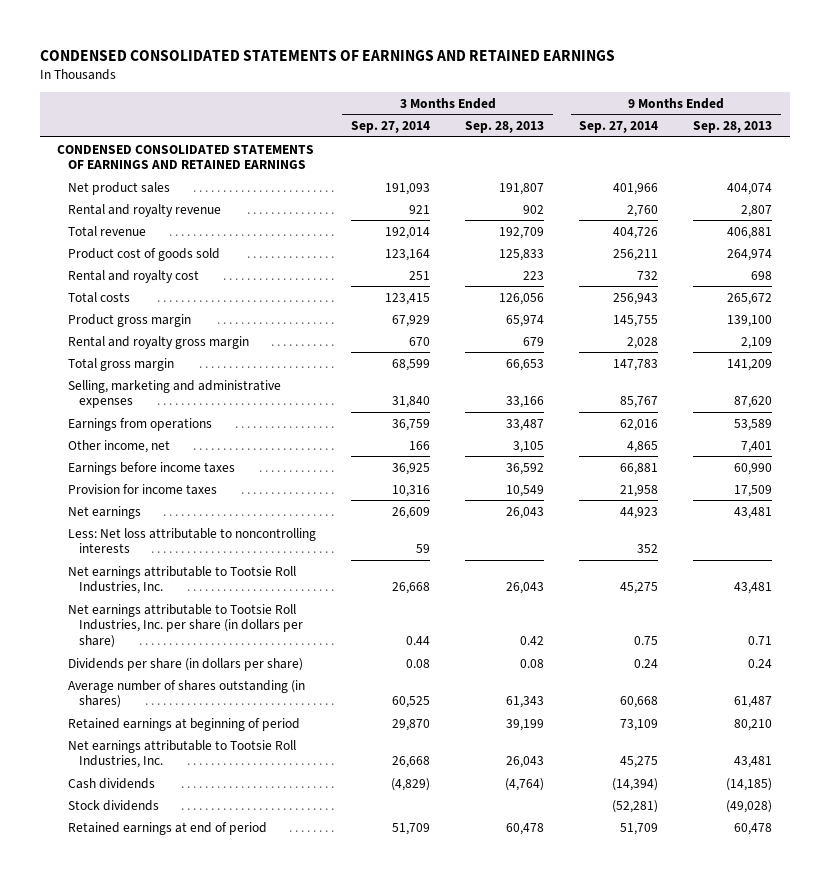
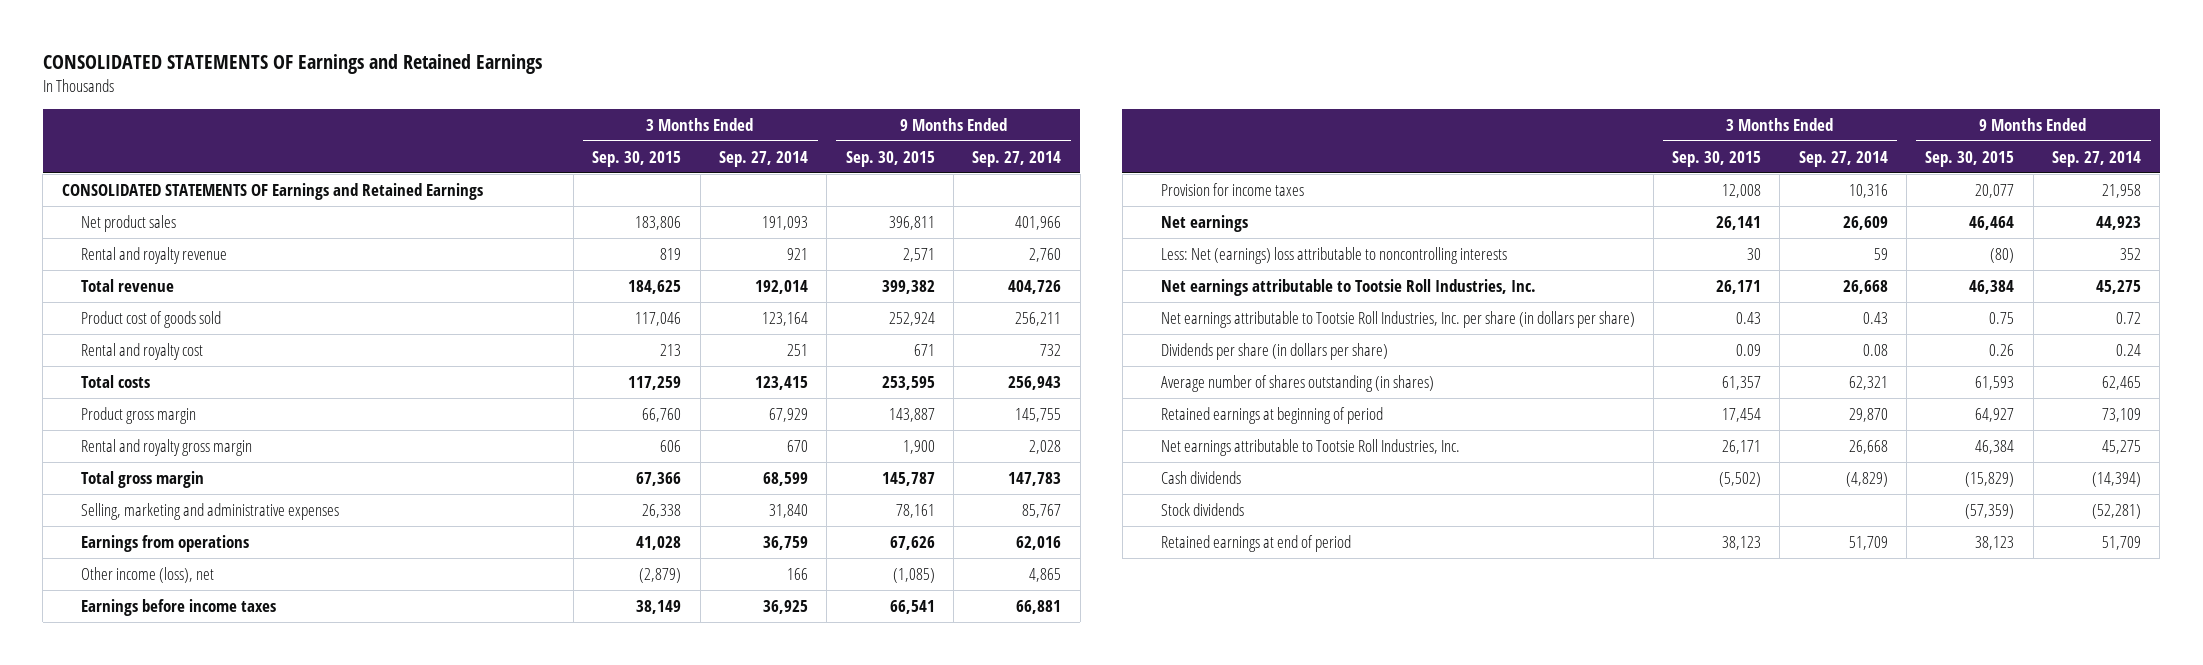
[39,49,615,61] CONDENSED CONSOLIDATED STATEMENTS OF EARNINGS AND RETAINED EARNINGS -> [42,54,542,75] CONSOLIDATED STATEMENTS OF Earnings and Retained Earnings
[465,121,545,134] Sep. 28, 2013 -> none
[693,121,773,134] Sep. 28, 2013 -> none
none -> [592,150,682,167] Sep. 30, 2015
none -> [845,150,935,167] Sep. 30, 2015
[57,144,315,170] CONDENSED CONSOLIDATED STATEMENTS OF EARNINGS AND RETAINED EARNINGS -> [61,182,483,200] CONSOLIDATED STATEMENTS OF Earnings and Retained Earnings
[67,439,170,453] Other income, net -> [80,566,214,583] Other income (loss), net
[67,527,316,554] Less: Net loss attributable to noncontrolling interests -> [1160,246,1507,264] Less: Net (earnings) loss attributable to noncontrolling interests
[406,636,431,646] 0.44 -> [1862,311,1888,324] 0.43
[634,636,659,646] 0.75 -> [2116,311,2142,324] 0.72
[392,696,431,709] 60,525 -> [1848,375,1888,390] 62,321
[620,696,659,709] 60,668 -> [2102,375,2142,390] 62,465

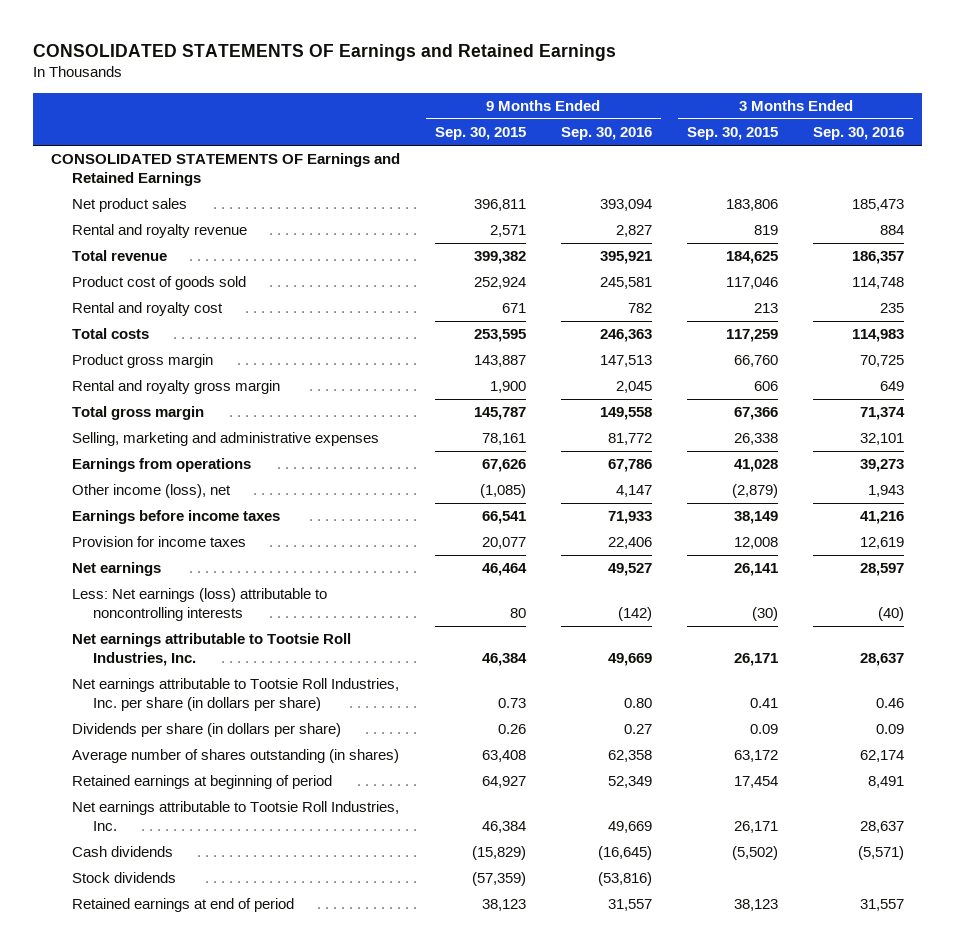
[719,150,809,167] Sep. 27, 2014 -> none
[972,150,1062,167] Sep. 27, 2014 -> none
none -> [561,127,653,141] Sep. 30, 2016
none -> [813,127,905,141] Sep. 30, 2016
[1160,246,1507,264] Less: Net (earnings) loss attributable to noncontrolling interests -> [72,588,328,621] Less: Net earnings (loss) attributable to noncontrolling interests
[1747,247,1762,260] 30 -> [752,606,779,621] (30)
[1990,247,2015,263] (80) -> [509,607,526,618] 80
[1736,311,1762,324] 0.43 -> [750,697,779,708] 0.41
[1989,311,2015,324] 0.75 -> [497,697,526,708] 0.73
[1722,375,1762,390] 61,357 -> [734,750,779,763] 63,172
[1975,375,2015,390] 61,593 -> [481,750,526,763] 63,408

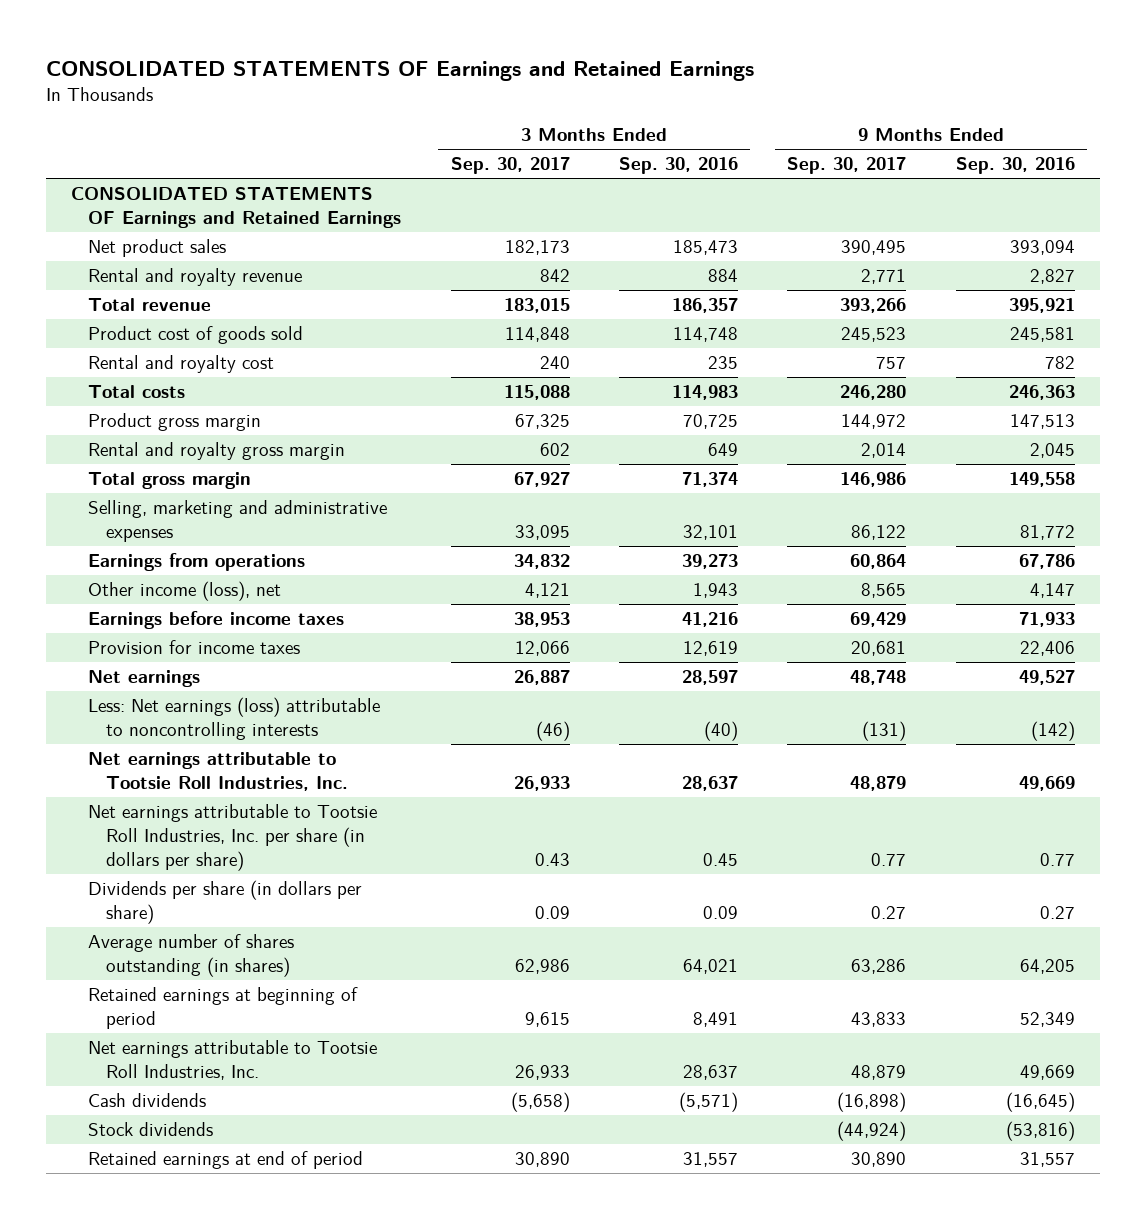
[434,127,526,141] Sep. 30, 2015 -> none
[687,127,779,141] Sep. 30, 2015 -> none
none -> [450,157,570,175] Sep. 30, 2017
none -> [787,157,907,175] Sep. 30, 2017
[624,697,653,708] 0.80 -> [1039,852,1075,866] 0.77
[876,697,905,708] 0.46 -> [703,852,739,866] 0.45
[608,750,653,763] 62,358 -> [1019,958,1075,974] 64,205
[860,750,905,763] 62,174 -> [683,958,739,974] 64,021

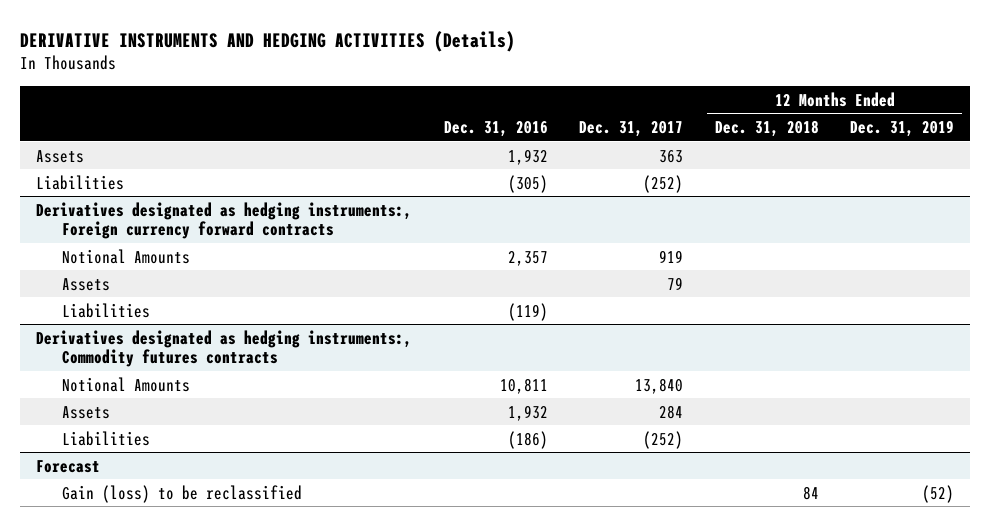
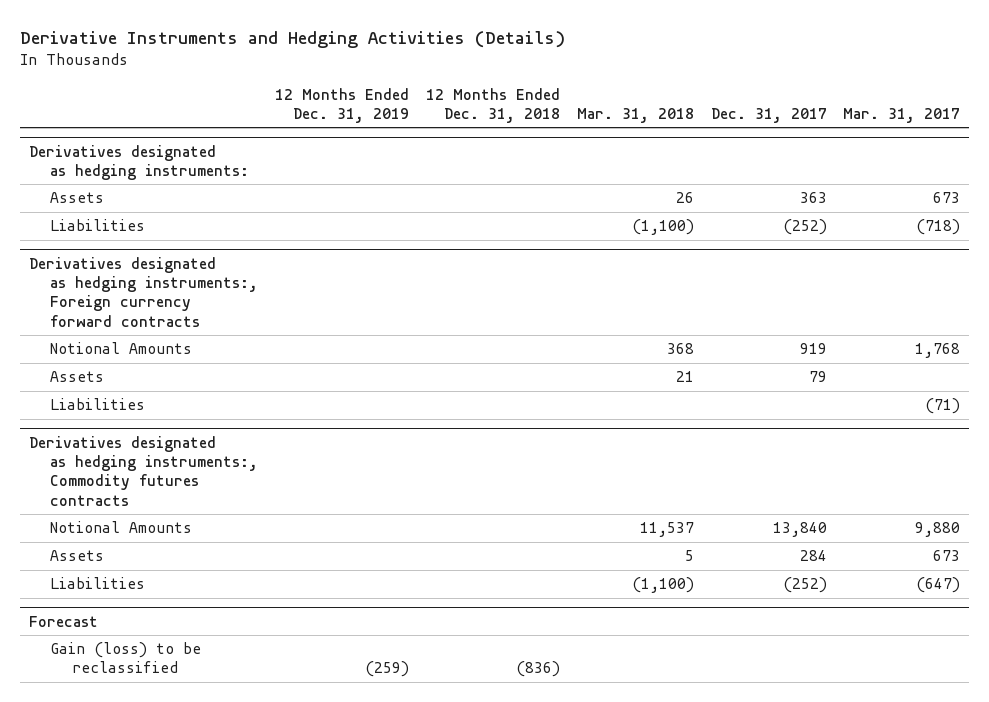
[20,30,516,52] DERIVATIVE INSTRUMENTS AND HEDGING ACTIVITIES (Details) -> [20,31,566,49] Derivative Instruments and Hedging Activities (Details)
[443,120,548,137] Dec. 31, 2016 -> none
none -> [576,108,694,124] Mar. 31, 2018
none -> [843,108,961,124] Mar. 31, 2017
none -> [28,144,250,181] Derivatives designated as hedging instruments:
[802,485,819,500] 84 -> [515,661,560,678] (836)
[922,484,955,503] (52) -> [365,661,410,678] (259)

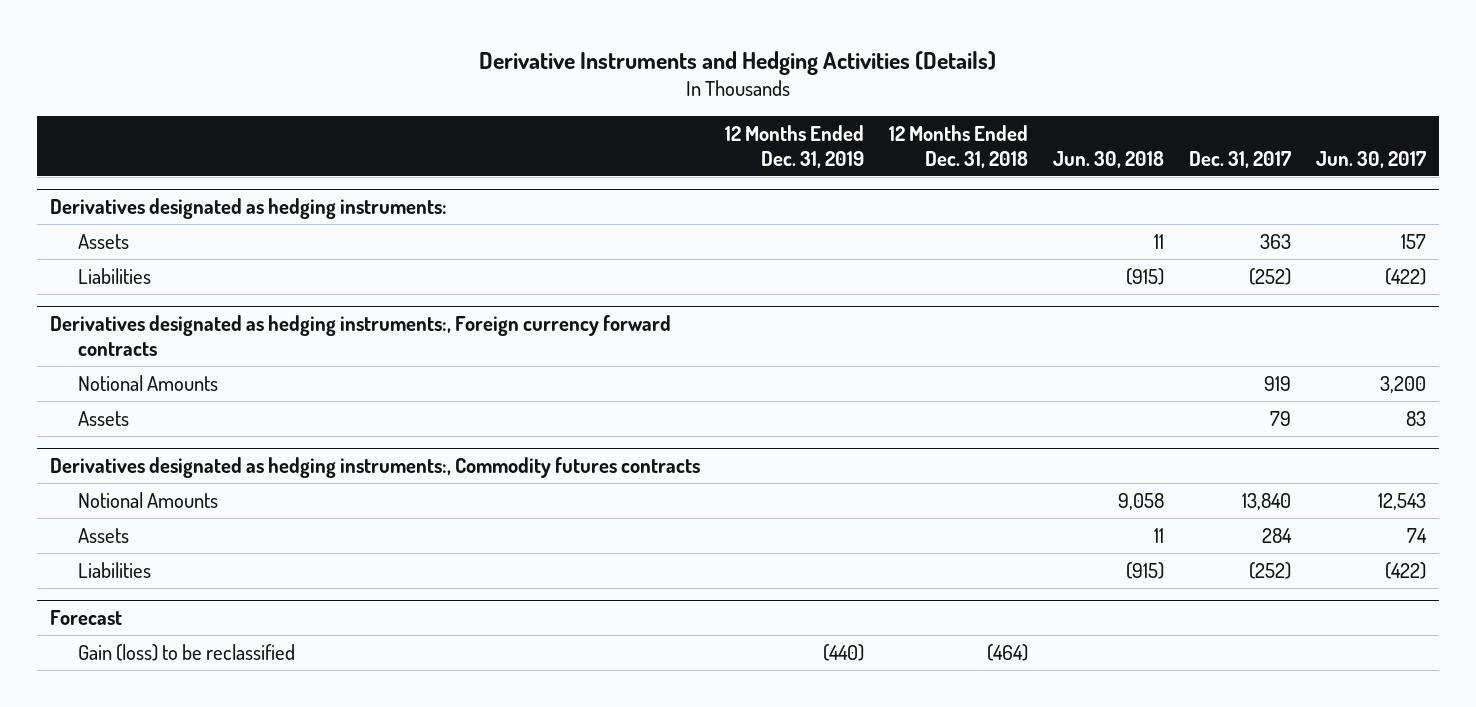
[576,108,694,124] Mar. 31, 2018 -> none
[843,108,961,124] Mar. 31, 2017 -> none
none -> [1053,150,1165,168] Jun. 30, 2018
none -> [1316,150,1427,168] Jun. 30, 2017
[50,398,146,411] Liabilities -> none
[365,661,410,678] (259) -> [822,643,864,661] (440)
[515,661,560,678] (836) -> [986,643,1028,661] (464)

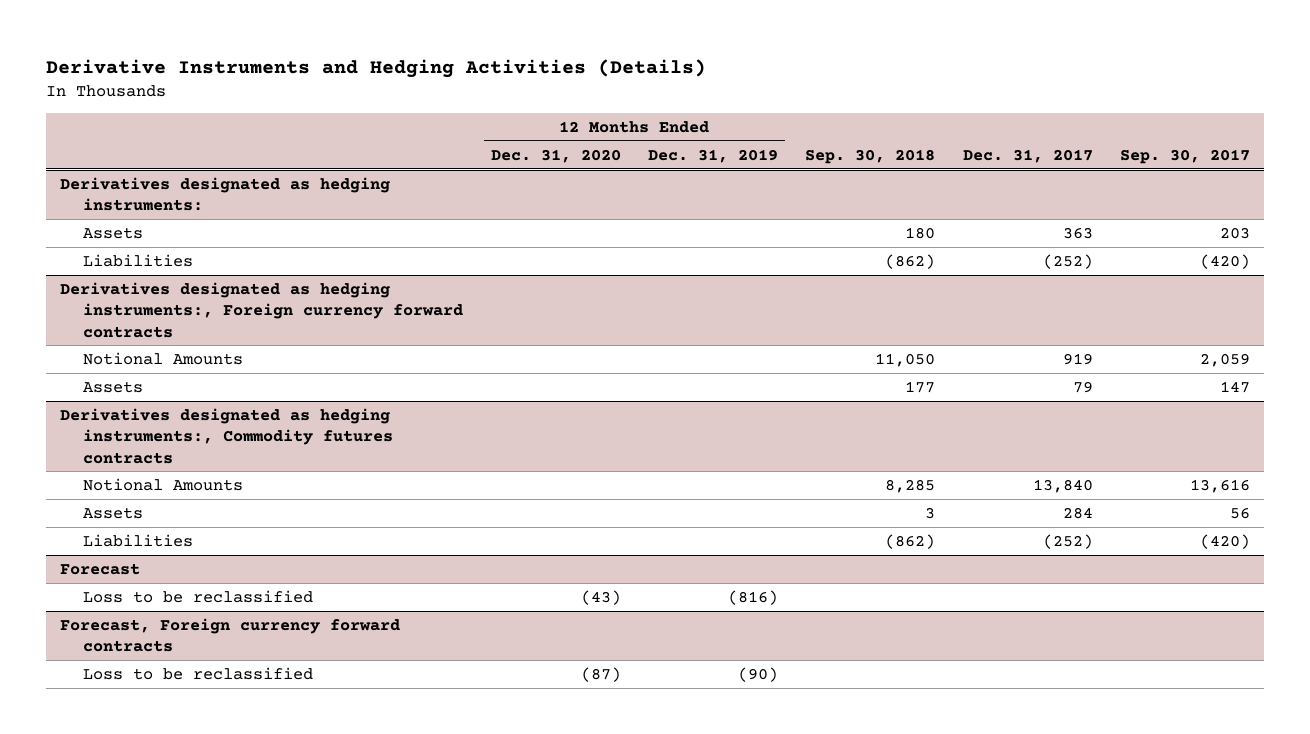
[888,125,1028,168] 12 Months Ended Dec. 31, 2018 -> none
[1053,150,1165,168] Jun. 30, 2018 -> none
[1316,150,1427,168] Jun. 30, 2017 -> none
none -> [490,148,621,163] Dec. 31, 2020
none -> [805,148,936,164] Sep. 30, 2018
none -> [1120,148,1251,164] Sep. 30, 2017
[77,643,295,661] Gain (loss) to be reclassified -> [83,589,314,603] Loss to be reclassified
[822,643,864,661] (440) -> [728,589,779,605] (816)
none -> [59,617,400,653] Forecast, Foreign currency forward contracts
none -> [83,666,314,680] Loss to be reclassified

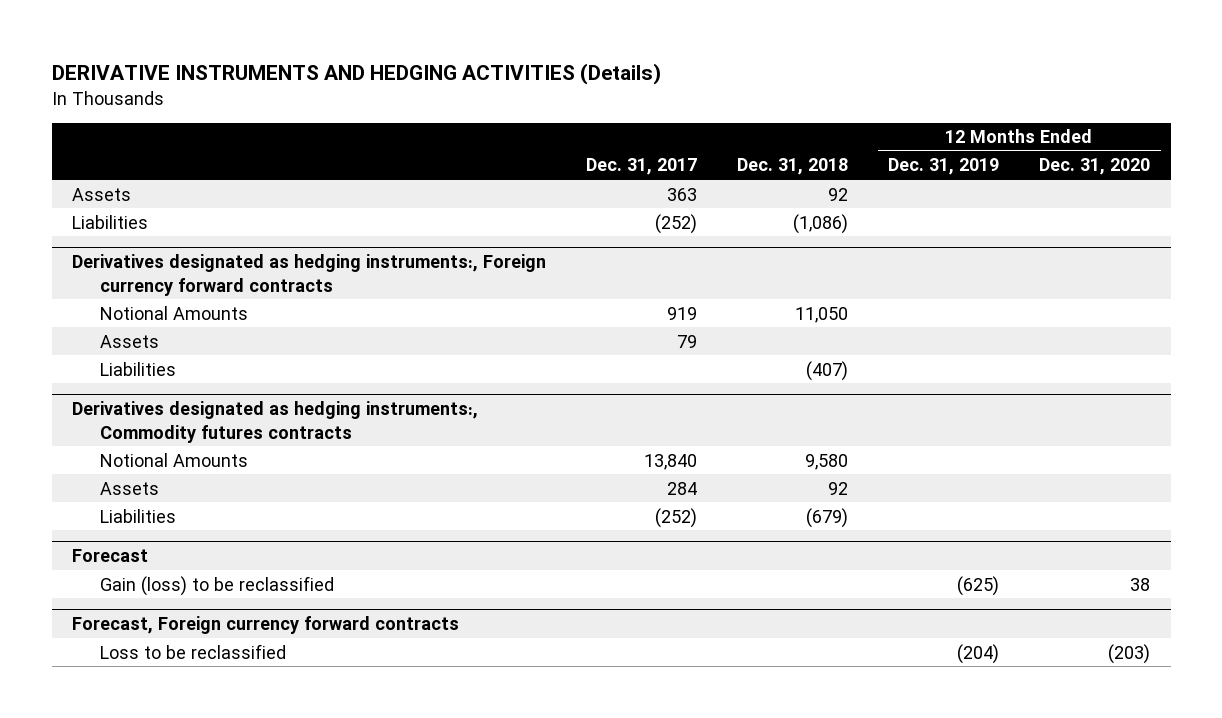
[46,58,707,78] Derivative Instruments and Hedging Activities (Details) -> [51,62,661,85] DERIVATIVE INSTRUMENTS AND HEDGING ACTIVITIES (Details)
[805,148,936,164] Sep. 30, 2018 -> none
[1120,148,1251,164] Sep. 30, 2017 -> none
none -> [737,158,849,176] Dec. 31, 2018
[59,176,390,212] Derivatives designated as hedging instruments: -> none
none -> [99,361,176,376] Liabilities
[83,589,314,603] Loss to be reclassified -> [99,575,334,596] Gain (loss) to be reclassified
[580,589,621,605] (43) -> [1130,577,1151,591] 38
[728,589,779,605] (816) -> [957,575,1000,596] (625)
[580,666,621,682] (87) -> [1108,643,1151,664] (203)
[738,666,779,682] (90) -> [957,643,1000,664] (204)

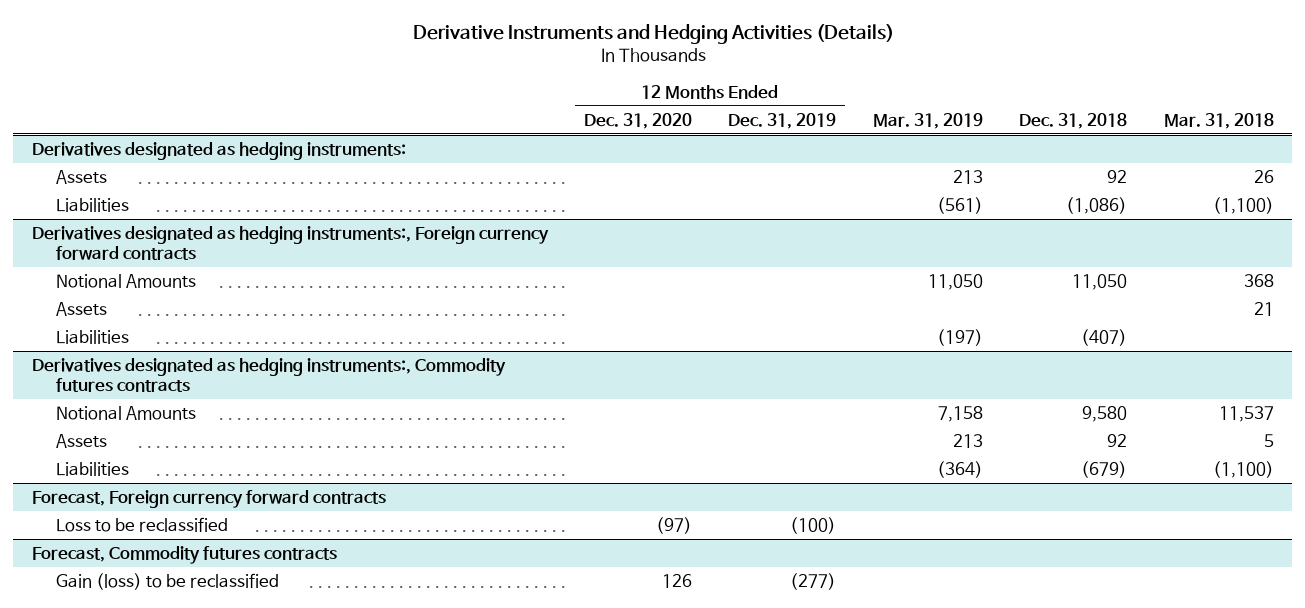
[51,62,661,85] DERIVATIVE INSTRUMENTS AND HEDGING ACTIVITIES (Details) -> [412,23,894,44] Derivative Instruments and Hedging Activities (Details)
[585,158,697,176] Dec. 31, 2017 -> none
none -> [872,112,983,129] Mar. 31, 2019
none -> [1163,112,1274,129] Mar. 31, 2018
none -> [31,141,406,160] Derivatives designated as hedging instruments:
[71,549,148,563] Forecast -> none
[99,575,334,596] Gain (loss) to be reclassified -> none
[957,643,1000,664] (204) -> [790,516,837,534] (100)
[1108,643,1151,664] (203) -> [655,516,692,534] (97)
none -> [31,545,337,564] Forecast, Commodity futures contracts
none -> [56,572,280,590] Gain (loss) to be reclassified

